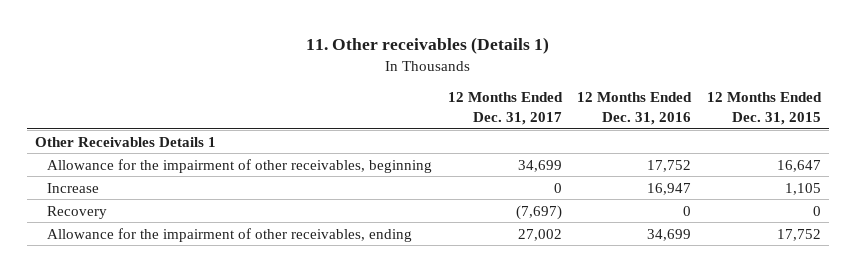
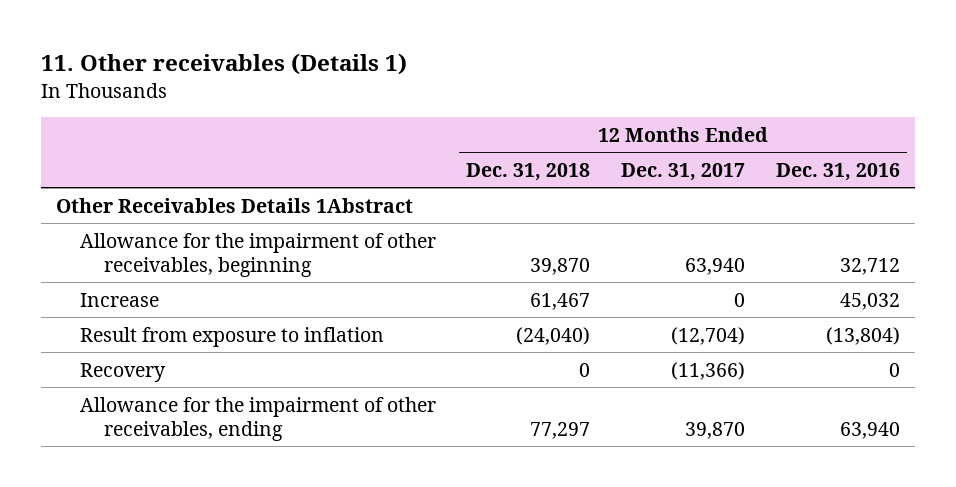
[706,92,822,125] 12 Months Ended Dec. 31, 2015 -> none
none -> [466,162,591,181] Dec. 31, 2018
[34,136,216,147] Other Receivables Details 1 -> [56,197,414,213] Other Receivables Details 1Abstract
[517,159,562,172] 34,699 -> [685,257,746,275] 63,940
[647,159,692,172] 17,752 -> [839,257,900,275] 32,712
[647,182,692,195] 16,947 -> [839,292,900,310] 45,032
none -> [79,326,384,347] Result from exposure to inflation
[515,204,562,220] (7,697) -> [671,361,746,380] (11,366)
[517,228,562,241] 27,002 -> [685,421,746,439] 39,870
[647,228,692,241] 34,699 -> [839,421,900,439] 63,940

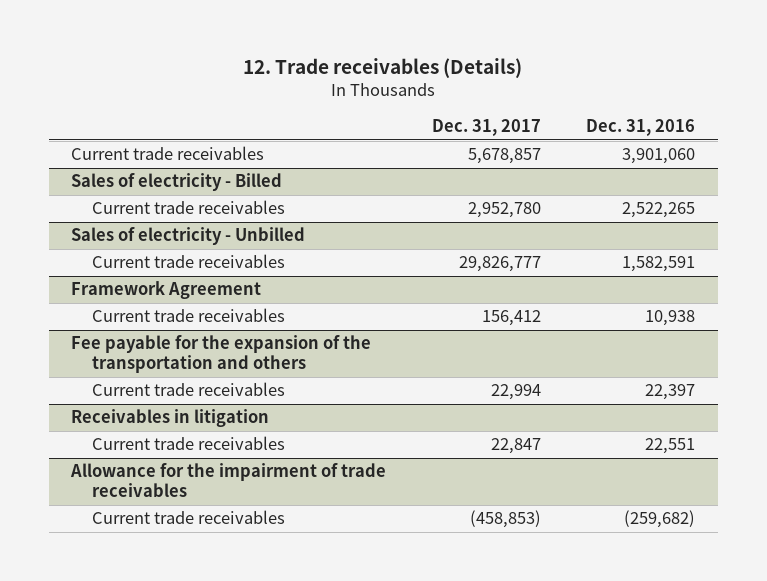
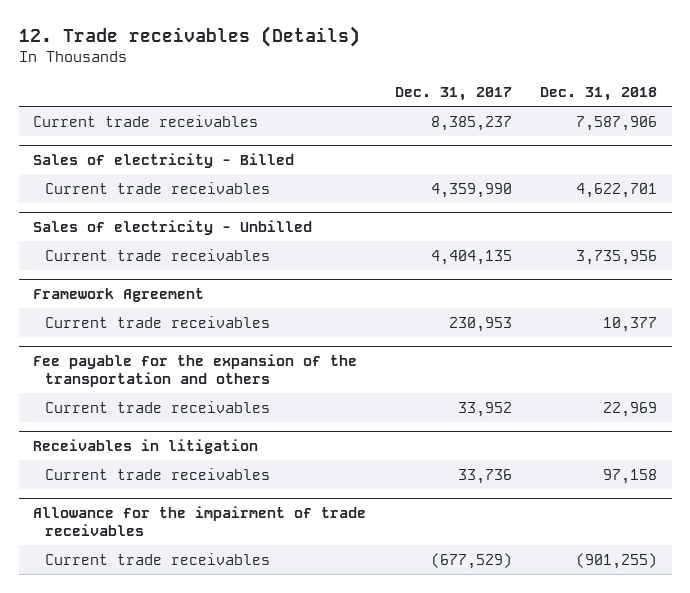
[586,119,696,137] Dec. 31, 2016 -> none
none -> [540,87,658,102] Dec. 31, 2018
[467,148,541,165] 5,678,857 -> [430,115,512,131] 8,385,237
[467,202,541,219] 2,952,780 -> [430,182,512,198] 4,359,990
[458,256,541,273] 29,826,777 -> [430,249,512,265] 4,404,135
[481,310,541,327] 156,412 -> [448,316,512,332] 230,953
[490,384,541,401] 22,994 -> [457,401,512,417] 33,952
[490,438,541,455] 22,847 -> [457,468,512,484] 33,736
[469,510,541,529] (458,853) -> [430,552,512,569] (677,529)

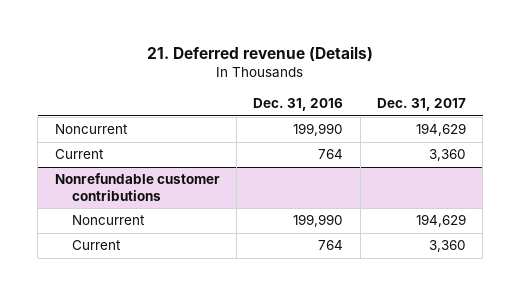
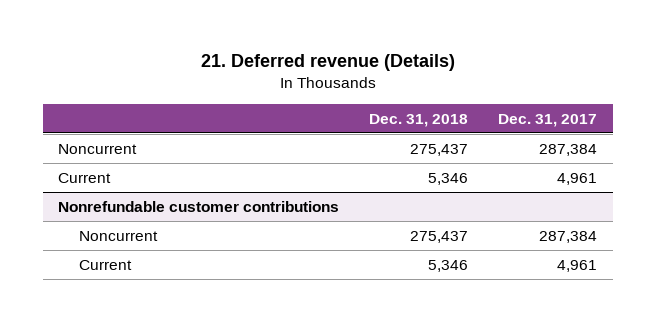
[253,98,344,112] Dec. 31, 2016 -> none
none -> [369,113,469,127] Dec. 31, 2018
[416,123,467,137] 194,629 -> [539,143,598,156] 287,384
[429,149,467,162] 3,360 -> [557,172,598,185] 4,961
[416,214,467,228] 194,629 -> [539,230,598,243] 287,384
[429,240,467,253] 3,360 -> [557,259,598,272] 4,961

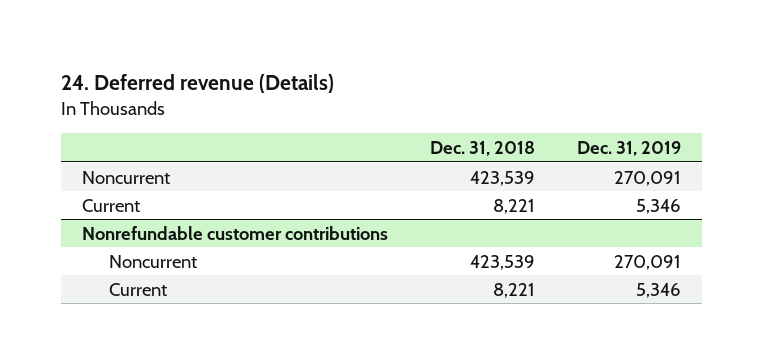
[200,54,455,72] 21. Deferred revenue (Details) -> [61,73,335,93] 24. Deferred revenue (Details)
[498,113,598,127] Dec. 31, 2017 -> none
none -> [577,140,682,156] Dec. 31, 2019
[410,143,469,156] 275,437 -> [470,170,536,186] 423,539
[428,172,469,185] 5,346 -> [493,198,536,214] 8,221
[410,230,469,243] 275,437 -> [470,254,536,270] 423,539
[428,259,469,272] 5,346 -> [493,282,536,298] 8,221

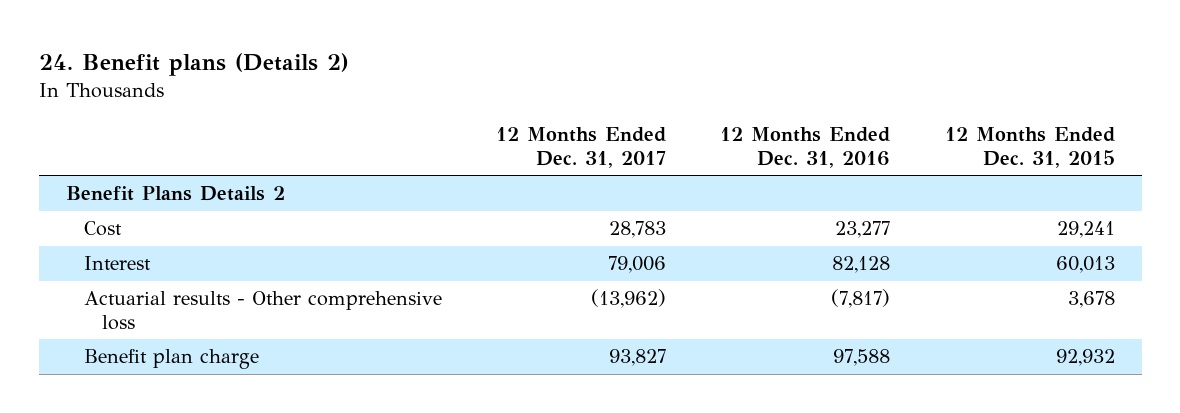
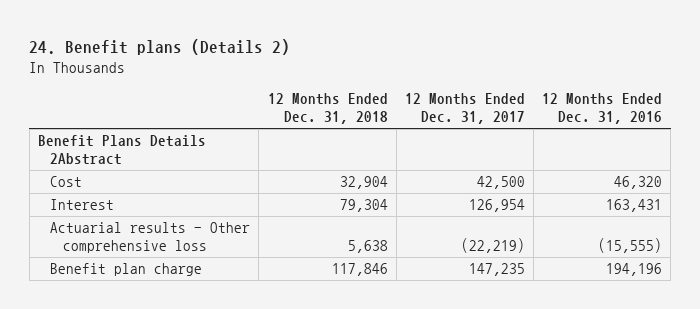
[944,126,1115,168] 12 Months Ended Dec. 31, 2015 -> none
none -> [267,93,388,125] 12 Months Ended Dec. 31, 2018
[65,186,285,202] Benefit Plans Details 2 -> [38,135,207,166] Benefit Plans Details 2Abstract
[609,221,667,239] 28,783 -> [476,176,525,190] 42,500
[835,221,891,239] 23,277 -> [613,176,662,190] 46,320
[608,256,667,274] 79,006 -> [468,199,525,213] 126,954
[832,256,891,274] 82,128 -> [605,199,662,213] 163,431
[591,289,667,309] (13,962) -> [460,238,525,254] (22,219)
[831,289,891,309] (7,817) -> [597,238,662,254] (15,555)
[609,349,667,367] 93,827 -> [468,263,525,277] 147,235
[833,349,891,367] 97,588 -> [605,263,662,277] 194,196

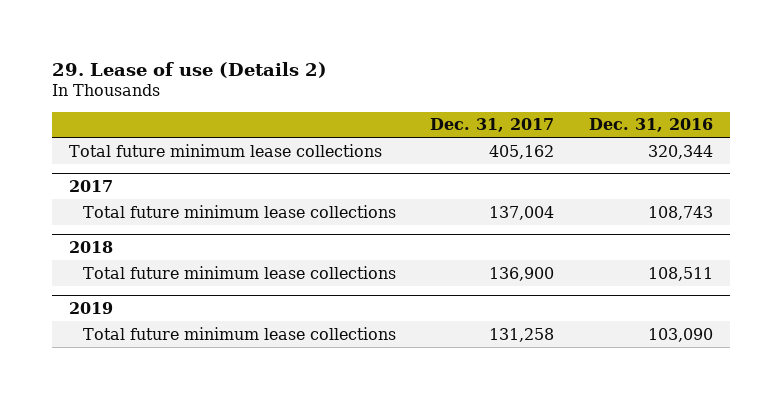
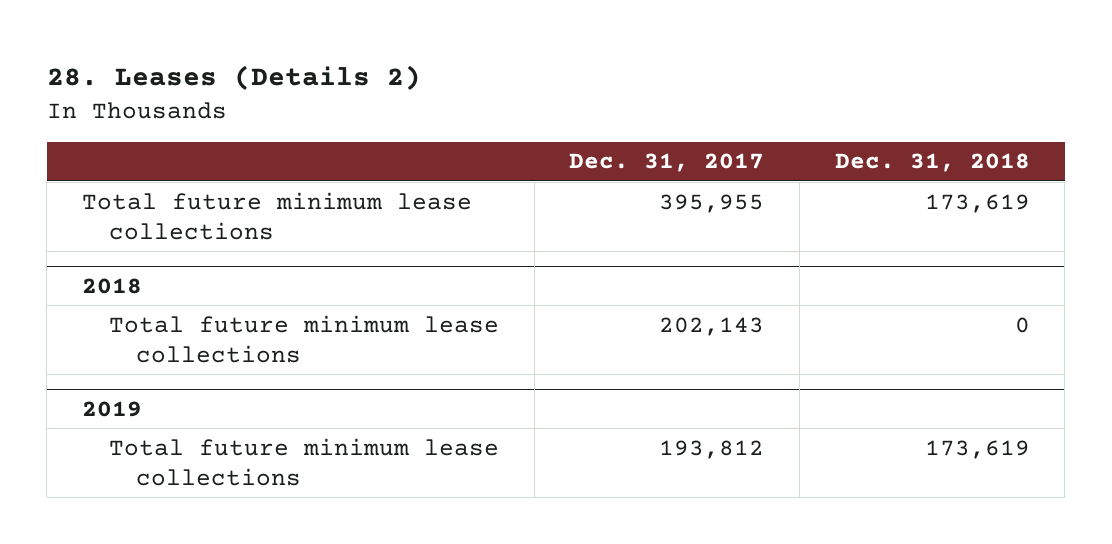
[51,61,327,78] 29. Lease of use (Details 2) -> [46,64,421,90] 28. Leases (Details 2)
[588,118,713,133] Dec. 31, 2016 -> none
none -> [834,153,1030,173] Dec. 31, 2018
[68,179,113,192] 2017 -> none
[83,204,397,218] Total future minimum lease collections -> none
[489,144,555,159] 405,162 -> [659,193,765,213] 395,955
[489,266,555,281] 136,900 -> [659,316,765,336] 202,143
[489,327,555,342] 131,258 -> [659,439,765,459] 193,812

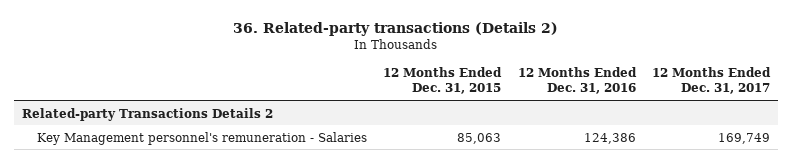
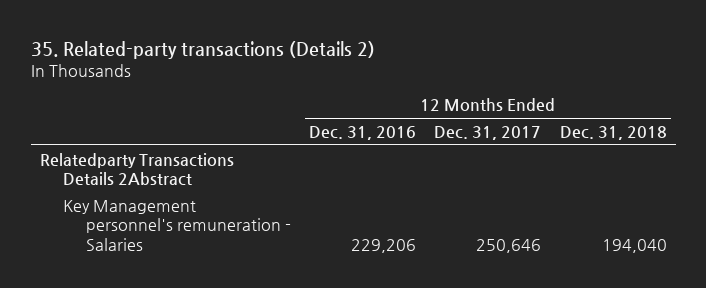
[233,21,559,36] 36. Related-party transactions (Details 2) -> [30,40,375,59] 35. Related-party transactions (Details 2)
[383,67,503,95] 12 Months Ended Dec. 31, 2015 -> none
none -> [559,125,667,140] Dec. 31, 2018
[22,107,274,121] Related-party Transactions Details 2 -> [39,152,234,187] Relatedparty Transactions Details 2Abstract
[583,132,636,144] 124,386 -> [351,238,417,253] 229,206
[717,132,770,144] 169,749 -> [476,238,542,253] 250,646

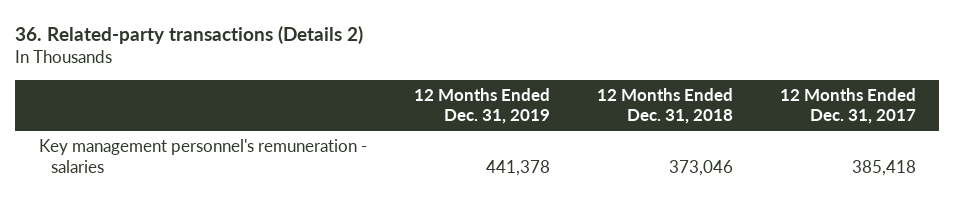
[30,40,375,59] 35. Related-party transactions (Details 2) -> [15,25,364,44] 36. Related-party transactions (Details 2)
[309,125,417,140] Dec. 31, 2016 -> none
none -> [413,87,550,125] 12 Months Ended Dec. 31, 2019
[39,152,234,187] Relatedparty Transactions Details 2Abstract -> none
[62,199,291,251] Key Management personnel's remuneration - Salaries -> [38,139,367,173] Key management personnel's remuneration - salaries
[476,238,542,253] 250,646 -> [851,159,916,176] 385,418
[601,238,667,253] 194,040 -> [668,159,733,176] 373,046

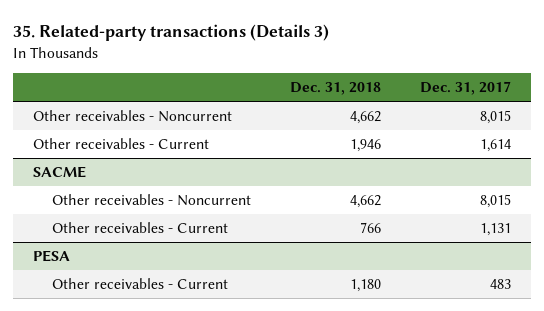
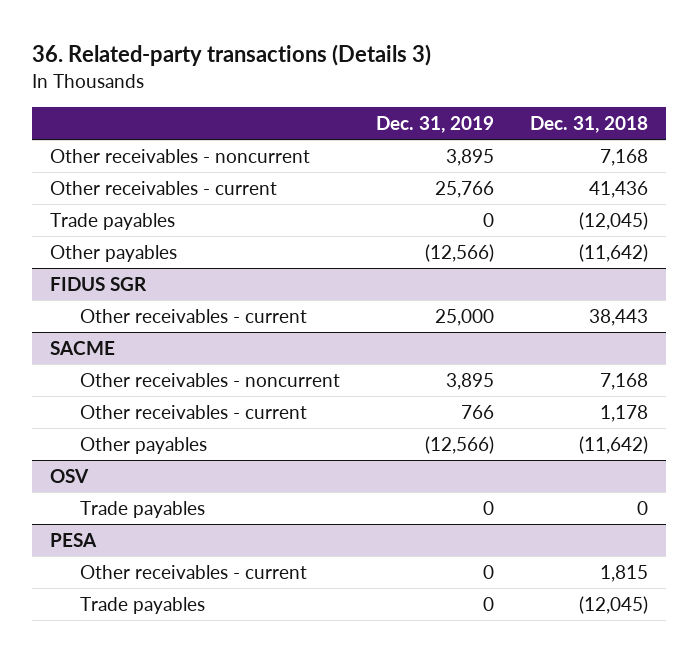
[13,24,330,42] 35. Related-party transactions (Details 3) -> [32,44,432,67] 36. Related-party transactions (Details 3)
[420,81,512,96] Dec. 31, 2017 -> none
none -> [375,116,494,134] Dec. 31, 2019
[32,109,232,122] Other receivables - Noncurrent -> [50,148,311,163] Other receivables - noncurrent
[349,110,381,124] 4,662 -> [599,148,648,166] 7,168
[32,137,209,149] Other receivables - Current -> [50,180,278,195] Other receivables - current
[349,138,381,152] 1,946 -> [588,180,648,198] 41,436
none -> [50,212,176,230] Trade payables
none -> [50,244,178,262] Other payables
none -> [50,276,148,291] FIDUS SGR
none -> [80,308,308,323] Other receivables - current
[51,193,251,206] Other receivables - Noncurrent -> [80,372,341,387] Other receivables - noncurrent
[349,194,381,208] 4,662 -> [599,372,648,390] 7,168
[51,221,228,233] Other receivables - Current -> [80,404,308,419] Other receivables - current
[359,221,381,233] 766 -> [599,404,648,422] 1,178
none -> [80,436,208,454] Other payables
none -> [50,468,90,483] OSV
none -> [80,500,206,518] Trade payables
[51,277,228,289] Other receivables - Current -> [80,564,308,579] Other receivables - current
[349,278,381,292] 1,180 -> [599,564,648,582] 1,815
none -> [80,596,206,614] Trade payables

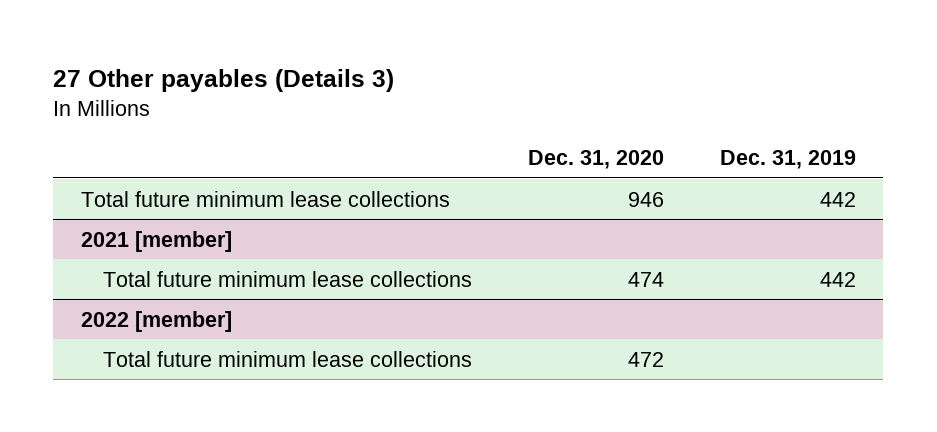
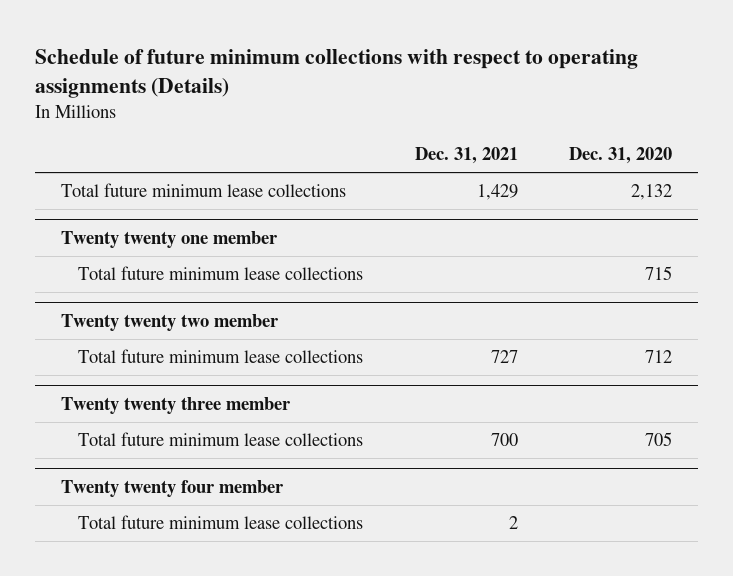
[53,68,395,92] 27 Other payables (Details 3) -> [35,49,639,98] Schedule of future minimum collections with respect to operating assignments (Details)
[719,149,856,169] Dec. 31, 2019 -> none
none -> [414,147,518,165] Dec. 31, 2021
[627,191,664,207] 946 -> [631,184,673,201] 2,132
[81,230,233,252] 2021 [member] -> [61,230,279,248] Twenty twenty one member
[627,271,664,287] 474 -> [645,266,673,281] 715
[81,310,233,332] 2022 [member] -> [61,313,280,331] Twenty twenty two member
[627,351,664,367] 472 -> [645,350,673,364] 712
none -> [61,396,292,414] Twenty twenty three member
none -> [78,432,364,447] Total future minimum lease collections
none -> [61,479,285,497] Twenty twenty four member
none -> [78,515,364,530] Total future minimum lease collections

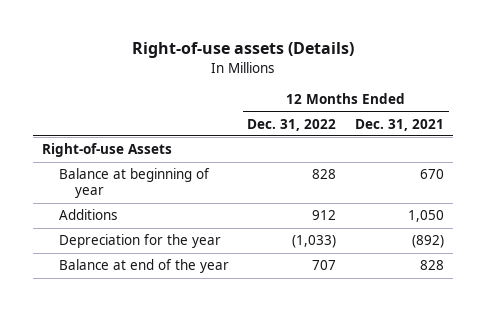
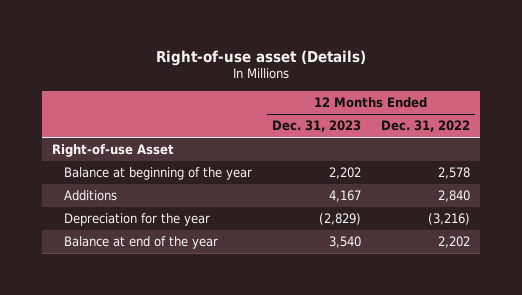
[132,42,355,59] Right-of-use assets (Details) -> [156,49,367,66] Right-of-use asset (Details)
[354,118,444,131] Dec. 31, 2021 -> none
none -> [272,120,362,133] Dec. 31, 2023
[42,143,173,158] Right-of-use Assets -> [52,144,175,158] Right-of-use Asset
[58,168,210,199] Balance at beginning of year -> [64,167,253,181] Balance at beginning of the year
[312,169,337,180] 828 -> [437,167,470,180] 2,578
[312,210,337,221] 912 -> [437,190,470,203] 2,840
[292,235,337,249] (1,033) -> [427,213,470,226] (3,216)
[312,260,337,271] 707 -> [437,236,470,249] 2,202

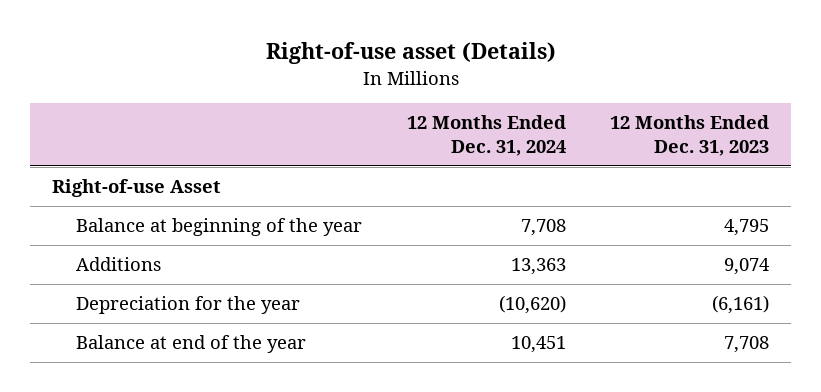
[380,120,470,133] Dec. 31, 2022 -> none
none -> [406,115,566,157] 12 Months Ended Dec. 31, 2024
[329,167,362,180] 2,202 -> [723,218,769,236] 4,795
[329,190,362,203] 4,167 -> [723,257,770,275] 9,074
[319,213,362,226] (2,829) -> [711,294,769,314] (6,161)
[329,236,362,249] 3,540 -> [723,335,769,353] 7,708

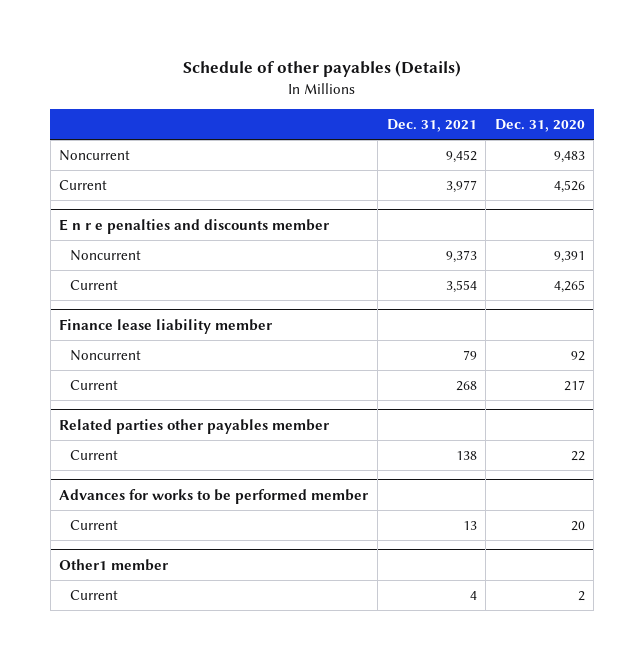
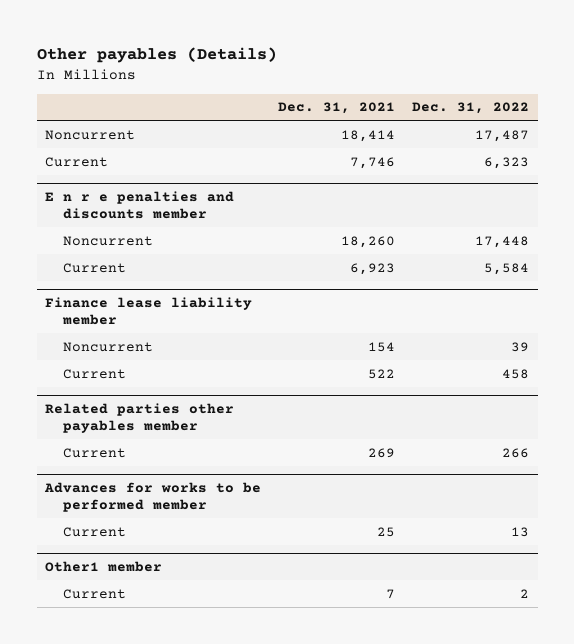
[183,60,462,78] Schedule of other payables (Details) -> [36,47,277,64] Other payables (Details)
[494,118,585,132] Dec. 31, 2020 -> none
none -> [412,102,530,115] Dec. 31, 2022
[445,150,477,164] 9,452 -> [341,129,396,142] 18,414
[445,180,477,194] 3,977 -> [350,156,396,169] 7,746
[445,250,477,264] 9,373 -> [341,235,396,248] 18,260
[445,280,477,294] 3,554 -> [350,262,396,275] 6,923
[462,350,477,361] 79 -> [368,341,396,352] 154
[455,381,477,392] 268 -> [368,368,396,379] 522
[455,451,477,461] 138 -> [368,447,396,458] 269
[462,521,477,531] 13 -> [377,526,396,537] 25
[469,591,477,601] 4 -> [386,588,396,599] 7

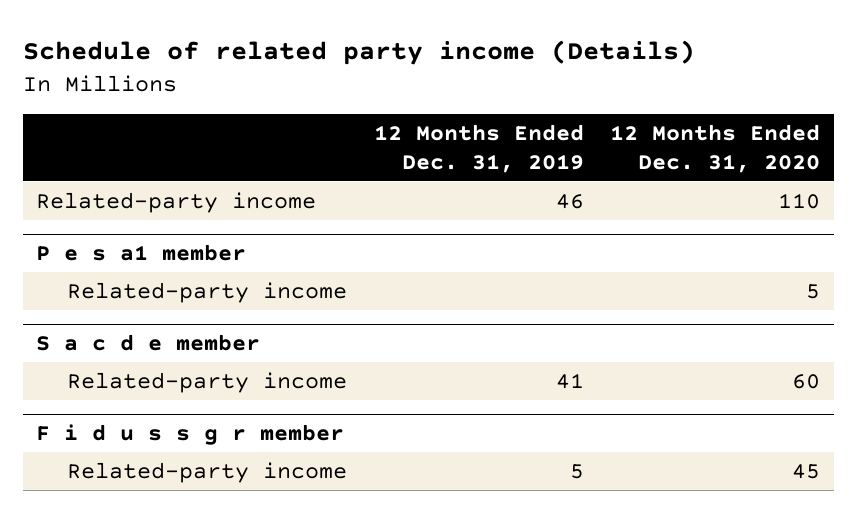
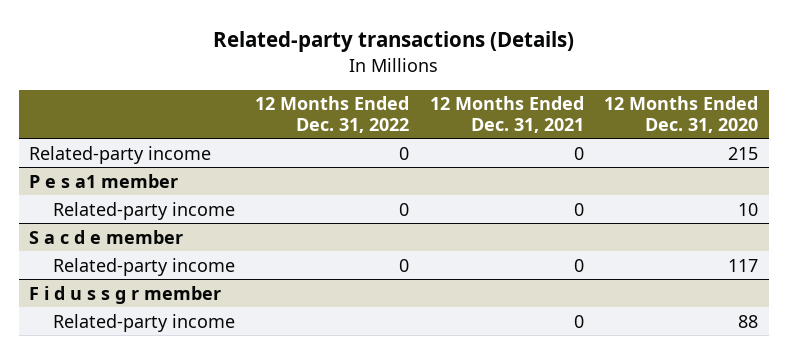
[22,40,695,66] Schedule of related party income (Details) -> [212,31,574,53] Related-party transactions (Details)
[373,124,584,173] 12 Months Ended Dec. 31, 2019 -> none
none -> [255,96,410,133] 12 Months Ended Dec. 31, 2022
none -> [429,96,584,133] 12 Months Ended Dec. 31, 2021
[778,193,821,210] 110 -> [728,146,759,160] 215
[806,284,821,300] 5 -> [738,202,759,216] 10
[792,374,821,390] 60 -> [728,258,759,272] 117
[792,464,821,480] 45 -> [738,314,759,328] 88

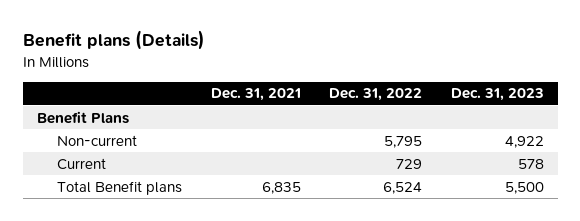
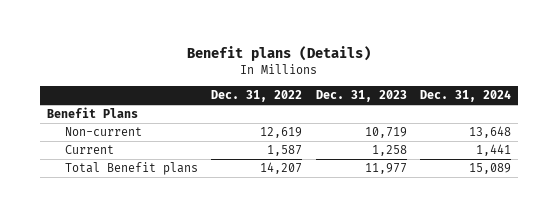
[210,88,301,102] Dec. 31, 2021 -> none
none -> [420,89,512,102] Dec. 31, 2024
[384,135,423,148] 5,795 -> [260,127,303,139] 12,619
[504,135,544,148] 4,922 -> [364,127,407,139] 10,719
[396,158,423,169] 729 -> [267,145,303,157] 1,587
[517,158,544,169] 578 -> [371,145,407,157] 1,258
[383,181,423,194] 6,524 -> [260,162,303,175] 14,207
[504,181,544,194] 5,500 -> [364,163,407,175] 11,977

